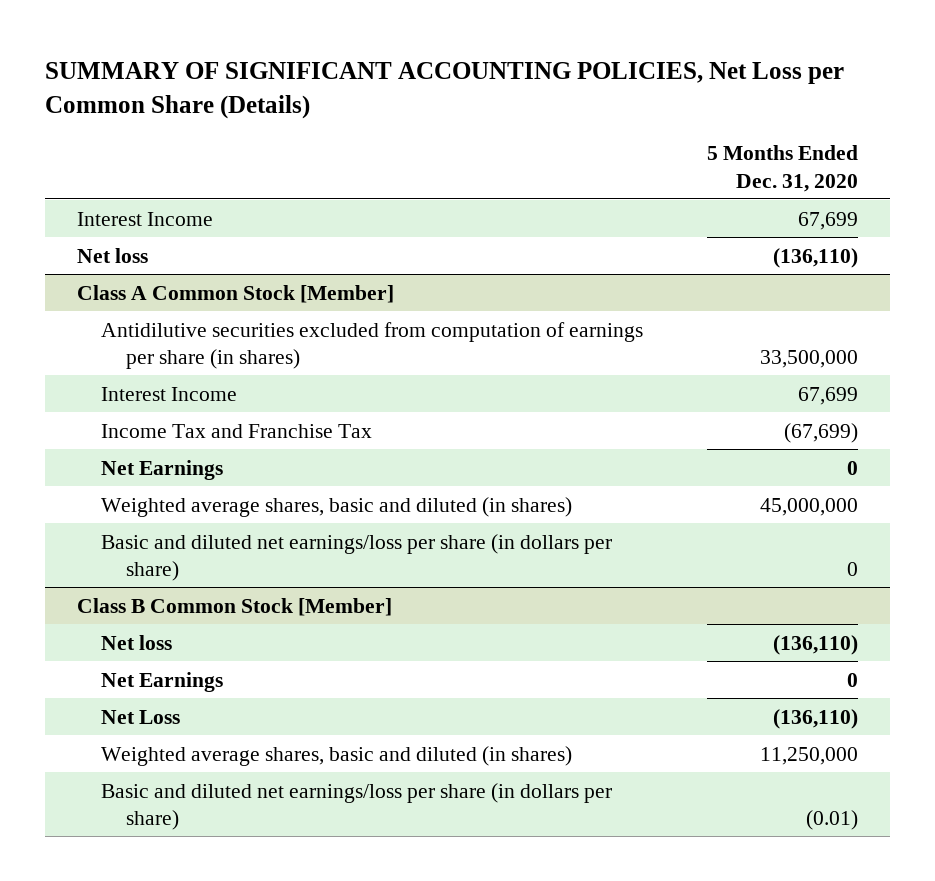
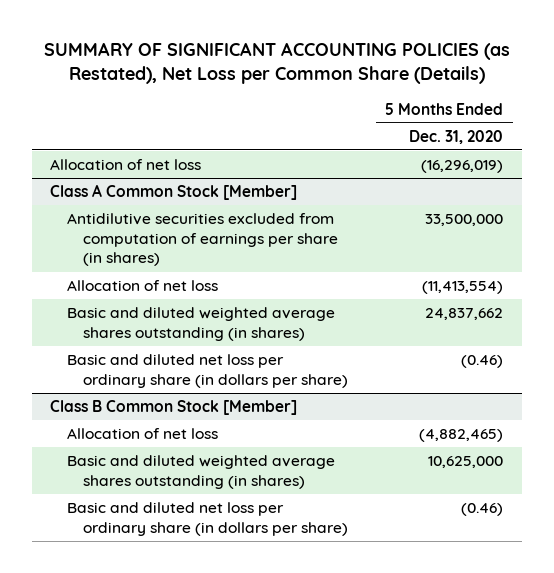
[45,62,845,119] SUMMARY OF SIGNIFICANT ACCOUNTING POLICIES, Net Loss per Common Share (Details) -> [43,41,510,84] SUMMARY OF SIGNIFICANT ACCOUNTING POLICIES (as Restated), Net Loss per Common Share (Details)
[77,211,214,226] Interest Income -> none
[77,247,149,263] Net loss -> [50,159,202,171] Allocation of net loss
[772,247,858,268] (136,110) -> [421,160,504,174] (16,296,019)
[101,386,238,401] Interest Income -> none
[101,423,373,438] Income Tax and Franchise Tax -> none
[101,459,224,480] Net Earnings -> none
none -> [66,280,218,292] Allocation of net loss
[101,496,573,517] Weighted average shares, basic and diluted (in shares) -> [66,307,335,341] Basic and diluted weighted average shares outstanding (in shares)
[759,497,858,516] 45,000,000 -> [425,308,504,321] 24,837,662
[101,533,613,581] Basic and diluted net earnings/loss per share (in dollars per share) -> [66,354,348,388] Basic and diluted net loss per ordinary share (in dollars per share)
[846,561,858,576] 0 -> [461,355,504,369] (0.46)
[101,671,224,692] Net Earnings -> none
[101,709,181,724] Net Loss -> none
[101,634,173,650] Net loss -> [66,428,218,440] Allocation of net loss
[772,634,858,655] (136,110) -> [419,429,504,443] (4,882,465)
[101,745,573,766] Weighted average shares, basic and diluted (in shares) -> [66,455,335,489] Basic and diluted weighted average shares outstanding (in shares)
[759,746,858,765] 11,250,000 -> [428,456,504,469] 10,625,000
[101,782,613,830] Basic and diluted net earnings/loss per share (in dollars per share) -> [66,502,348,536] Basic and diluted net loss per ordinary share (in dollars per share)
[805,809,858,830] (0.01) -> [461,503,504,517] (0.46)

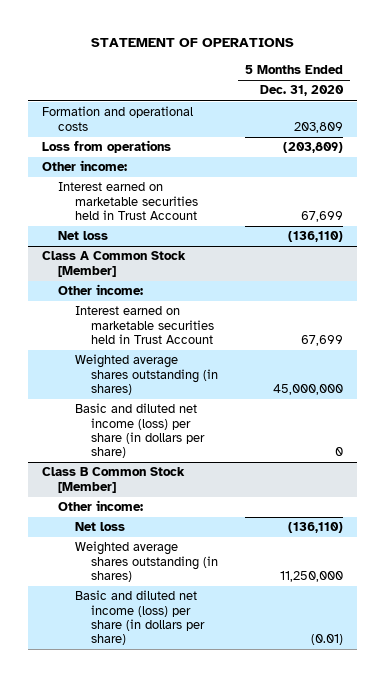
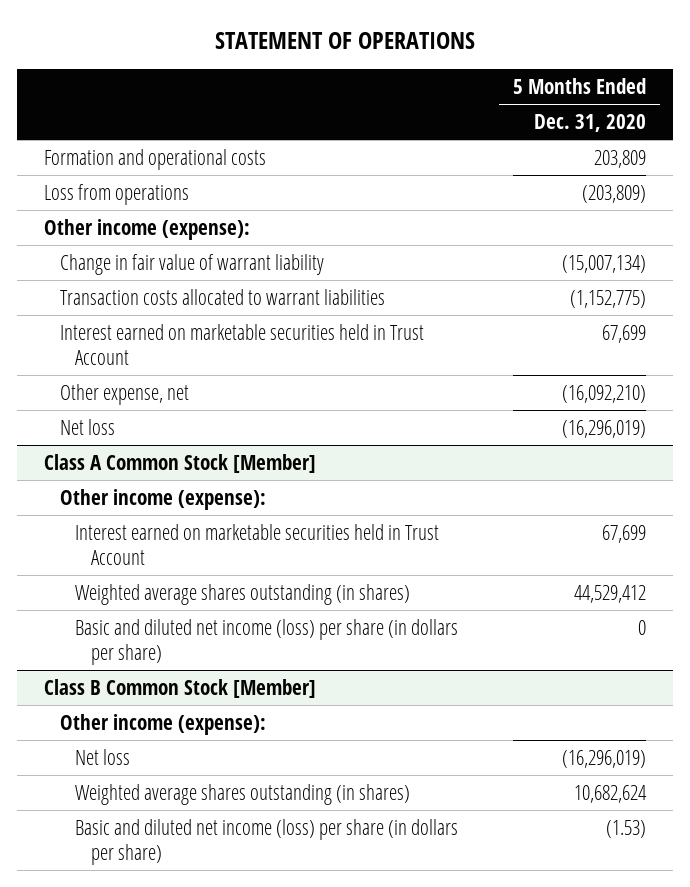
[41,160,127,172] Other income: -> [44,218,251,240] Other income (expense):
none -> [59,253,324,275] Change in fair value of warrant liability
none -> [59,288,385,305] Transaction costs allocated to warrant liabilities
none -> [59,383,189,405] Other expense, net
[288,231,344,243] (136,110) -> [562,419,647,438] (16,296,019)
[58,284,144,296] Other income: -> [59,488,266,510] Other income (expense):
[273,384,344,396] 45,000,000 -> [574,584,647,603] 44,529,412
[58,500,144,512] Other income: -> [59,713,266,735] Other income (expense):
[288,522,344,534] (136,110) -> [562,749,647,768] (16,296,019)
[280,571,344,583] 11,250,000 -> [574,784,648,803] 10,682,624
[311,634,344,646] (0.01) -> [606,819,647,838] (1.53)

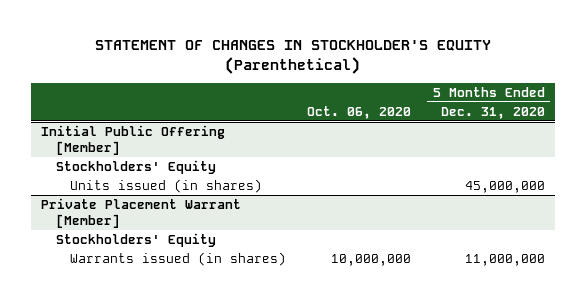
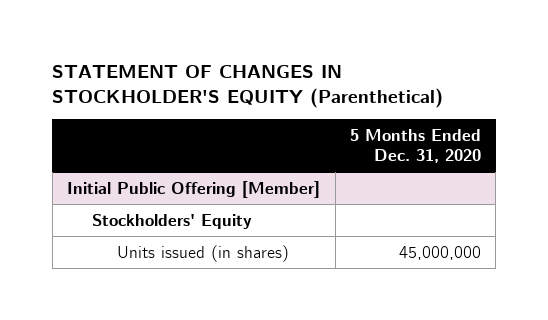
[307,105,412,119] Oct. 06, 2020 -> none
[41,197,242,228] Private Placement Warrant [Member] -> none
[55,232,216,247] Stockholders' Equity -> none
[70,251,287,266] Warrants issued (in shares) -> none

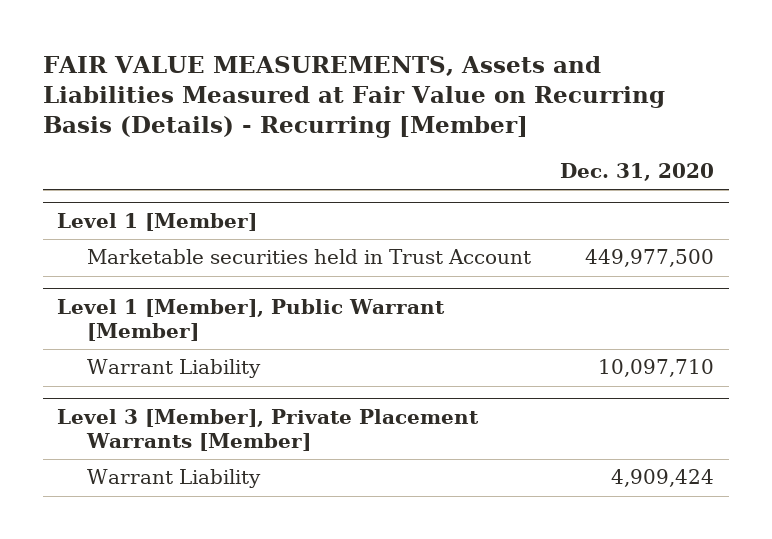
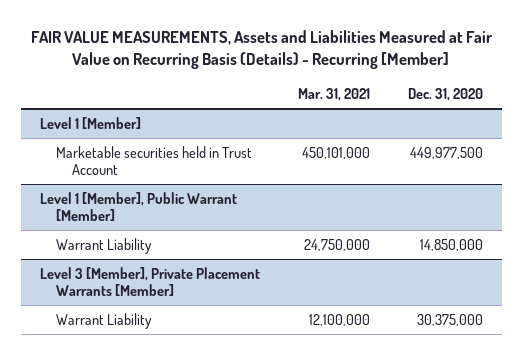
none -> [297,88,370,102] Mar. 31, 2021
[598,359,715,378] 10,097,710 -> [419,238,483,251] 14,850,000
[611,469,715,488] 4,909,424 -> [416,313,483,326] 30,375,000

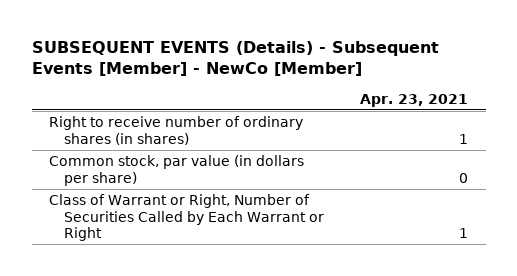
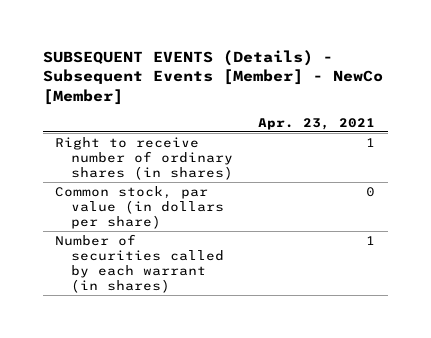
[49,194,325,242] Class of Warrant or Right, Number of Securities Called by Each Warrant or Right -> [55,233,224,293] Number of securities called by each warrant (in shares)

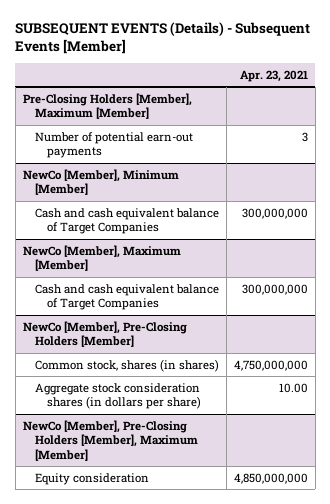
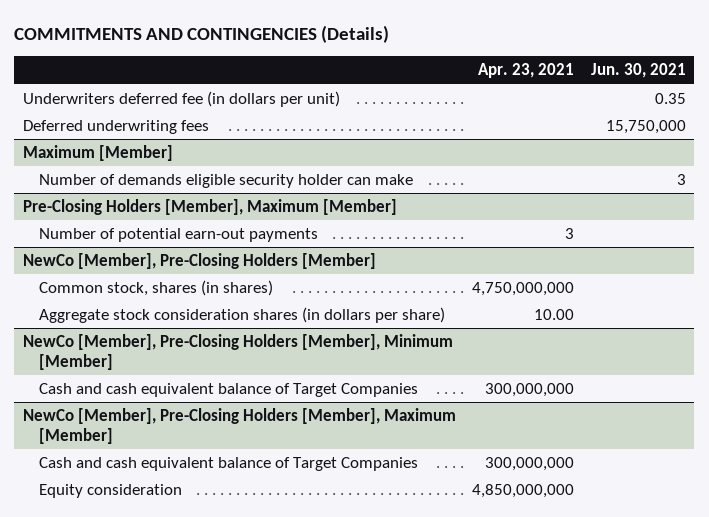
[15,22,311,55] SUBSEQUENT EVENTS (Details) - Subsequent Events [Member] -> [14,24,390,43] COMMITMENTS AND CONTINGENCIES (Details)
none -> [591,63,687,79] Jun. 30, 2021
none -> [22,91,340,108] Underwriters deferred fee (in dollars per unit)
none -> [22,120,209,135] Deferred underwriting fees
none -> [22,145,173,162] Maximum [Member]
none -> [38,174,413,189] Number of demands eligible security holder can make
[22,168,179,196] NewCo [Member], Minimum [Member] -> none
[34,207,219,235] Cash and cash equivalent balance of Target Companies -> none
[22,244,181,272] NewCo [Member], Maximum [Member] -> none
[34,283,219,311] Cash and cash equivalent balance of Target Companies -> none
none -> [22,334,453,370] NewCo [Member], Pre-Closing Holders [Member], Minimum [Member]
none -> [38,383,418,398] Cash and cash equivalent balance of Target Companies
none -> [38,457,418,472] Cash and cash equivalent balance of Target Companies

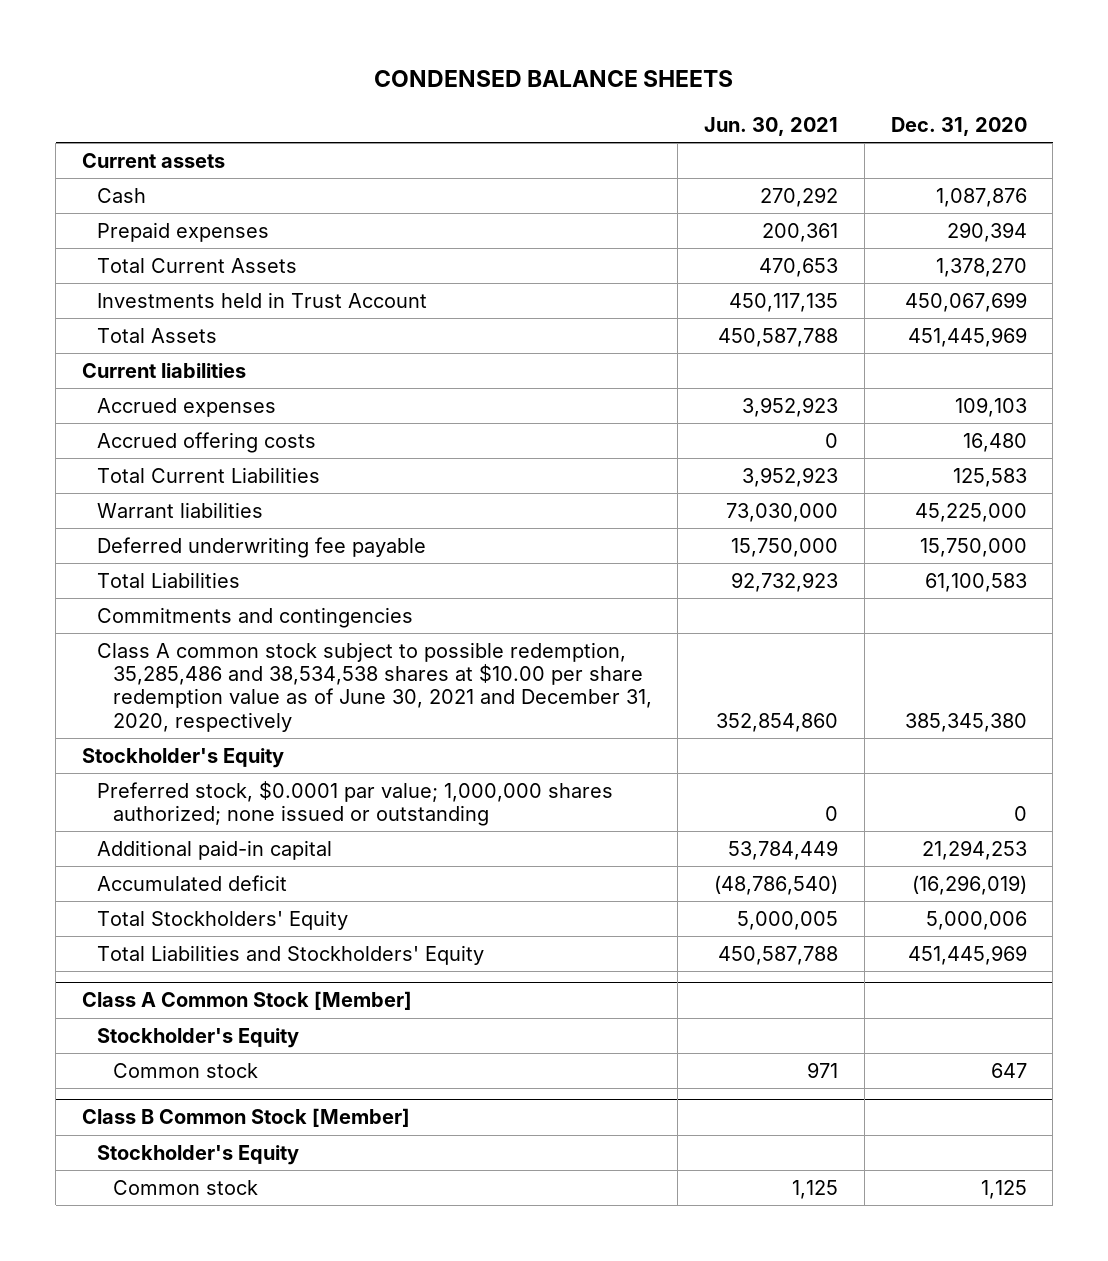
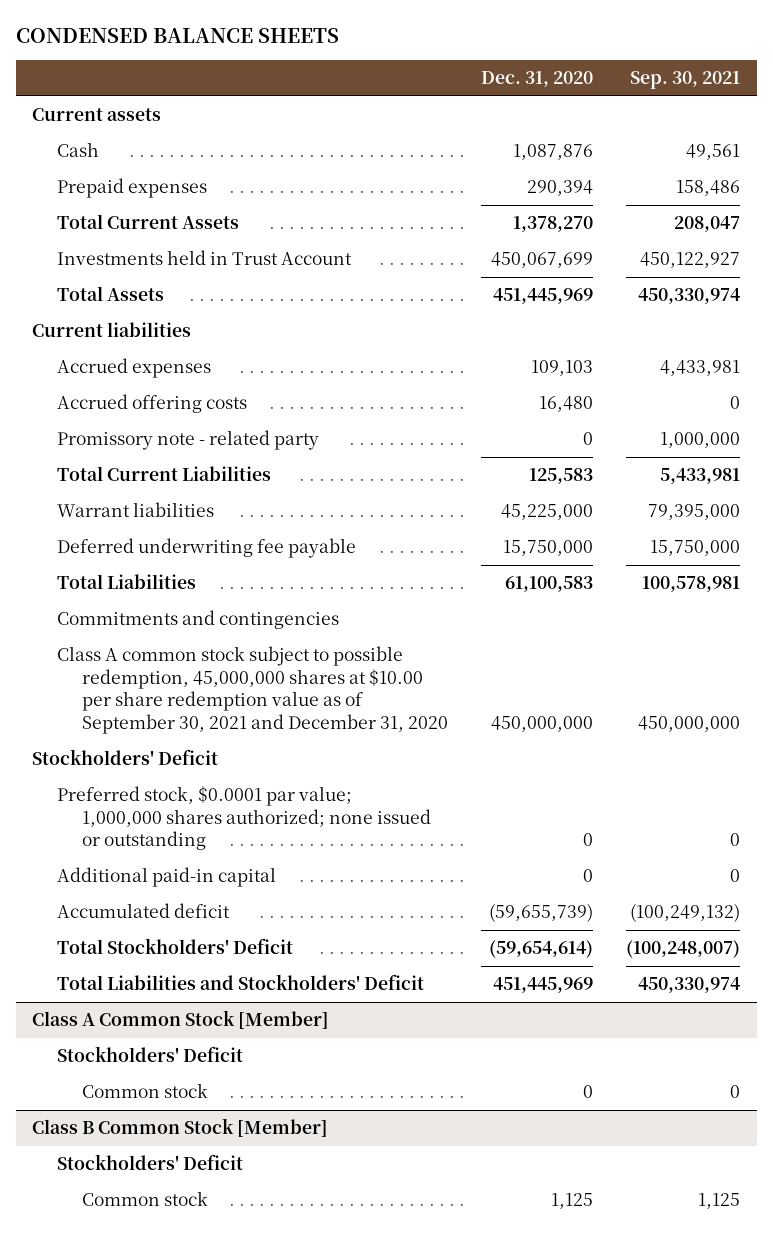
[704,116,839,136] Jun. 30, 2021 -> none
none -> [630,71,741,90] Sep. 30, 2021
none -> [57,430,320,451] Promissory note - related party
[97,641,652,732] Class A common stock subject to possible redemption, 35,285,486 and 38,534,538 shares at $10.00 per share redemption value as of June 30, 2021 and December 31, 2020, respectively -> [57,646,448,734] Class A common stock subject to possible redemption, 45,000,000 shares at $10.00 per share redemption value as of September 30, 2021 and December 31, 2020
[904,712,1027,732] 385,345,380 -> [491,715,594,732] 450,000,000
[81,747,284,768] Stockholder's Equity -> [32,749,219,766] Stockholders' Deficit
[921,839,1027,860] 21,294,253 -> [583,869,594,883] 0
[911,874,1027,895] (16,296,019) -> [489,903,594,923] (59,655,739)
[97,909,349,930] Total Stockholders' Equity -> [57,938,294,955] Total Stockholders' Deficit
[925,910,1027,930] 5,000,006 -> [489,940,594,959] (59,654,614)
[97,944,485,965] Total Liabilities and Stockholders' Equity -> [57,974,425,991] Total Liabilities and Stockholders' Deficit
[97,1027,300,1048] Stockholder's Equity -> [57,1046,244,1063] Stockholders' Deficit
[990,1062,1027,1078] 647 -> [583,1085,594,1099] 0
[97,1144,300,1165] Stockholder's Equity -> [57,1154,244,1171] Stockholders' Deficit

